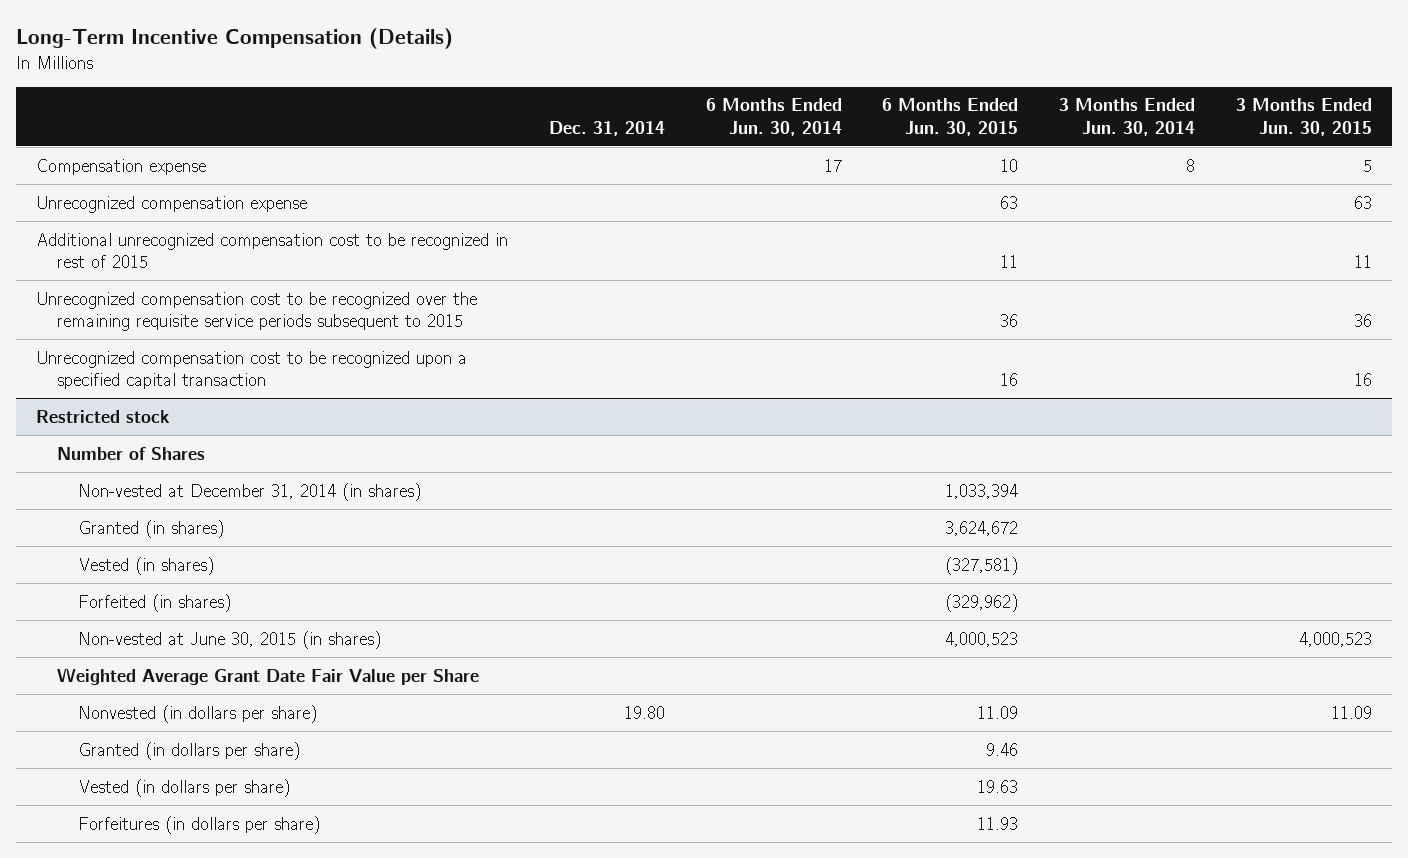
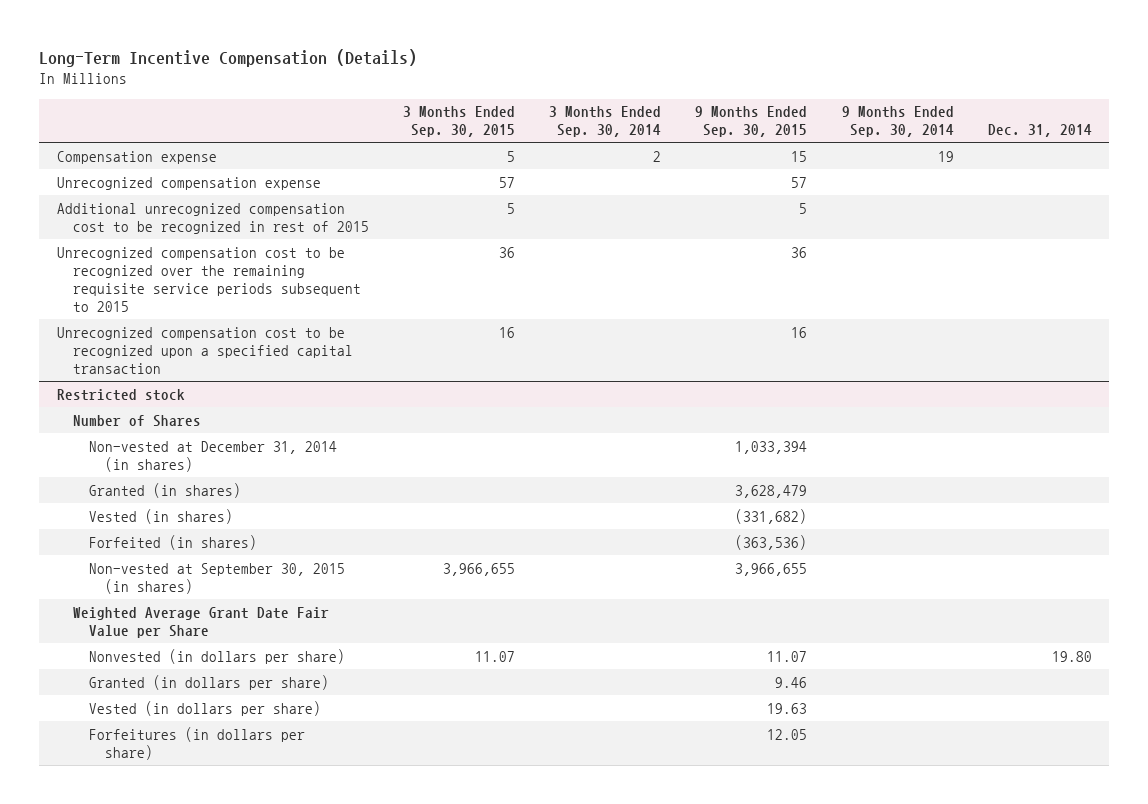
[705,98,842,136] 6 Months Ended Jun. 30, 2014 -> none
[882,98,1019,136] 6 Months Ended Jun. 30, 2015 -> none
[1059,98,1196,136] 3 Months Ended Jun. 30, 2014 -> none
[1236,98,1373,136] 3 Months Ended Jun. 30, 2015 -> none
none -> [402,106,515,138] 3 Months Ended Sep. 30, 2015
none -> [549,106,662,138] 3 Months Ended Sep. 30, 2014
none -> [695,106,808,138] 9 Months Ended Sep. 30, 2015
none -> [841,106,954,138] 9 Months Ended Sep. 30, 2014
[78,630,382,649] Non-vested at June 30, 2015 (in shares) -> [88,562,345,594] Non-vested at September 30, 2015 (in shares)

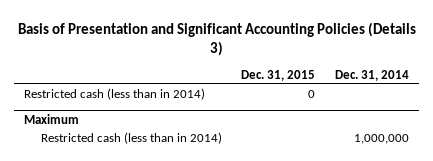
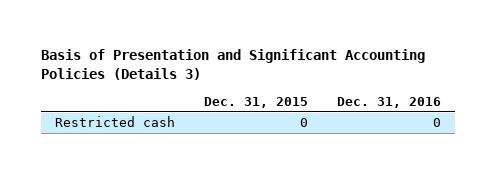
[334,69,409,81] Dec. 31, 2014 -> none
none -> [336,97,441,109] Dec. 31, 2016
[24,113,80,124] Maximum -> none
[40,132,222,145] Restricted cash (less than in 2014) -> none
[24,88,206,101] Restricted cash (less than in 2014) -> [55,116,176,128] Restricted cash

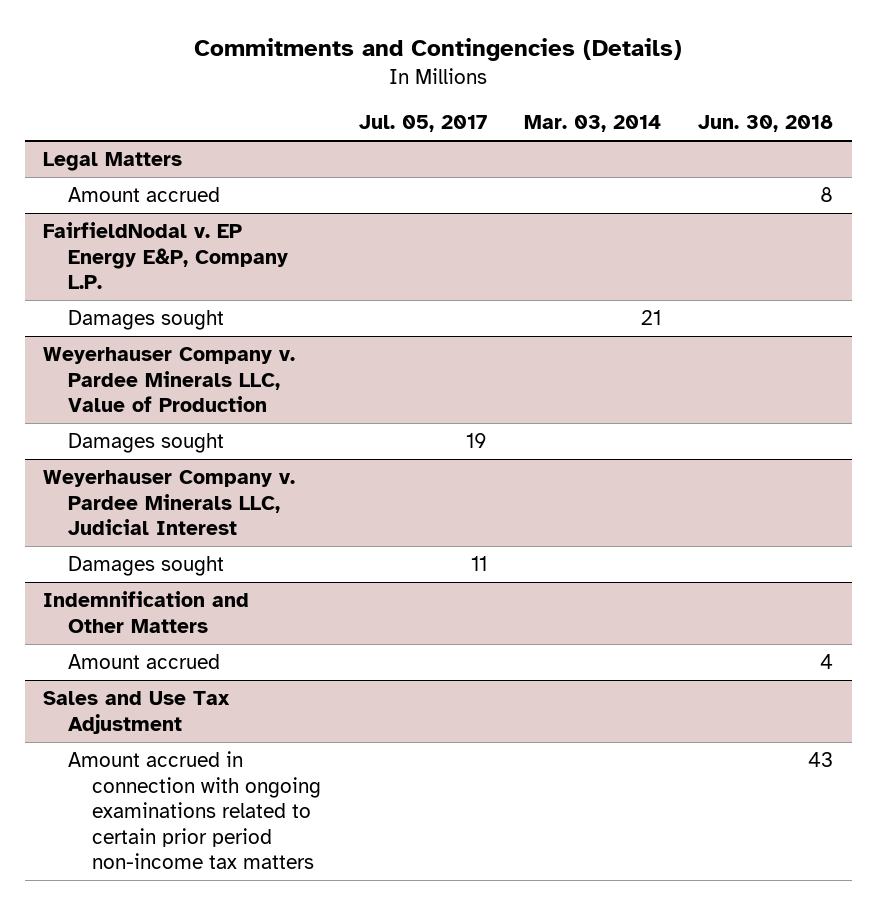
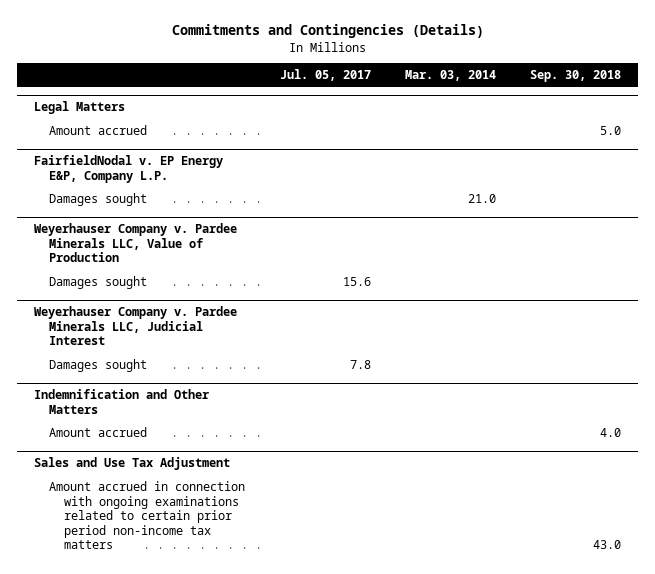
[698,115,834,133] Jun. 30, 2018 -> none
none -> [530,70,622,83] Sep. 30, 2018
[641,309,662,325] 21 -> [467,193,496,203] 21.0
[465,432,487,448] 19 -> [342,276,371,286] 15.6
[470,555,487,571] 11 -> [349,359,371,369] 7.8

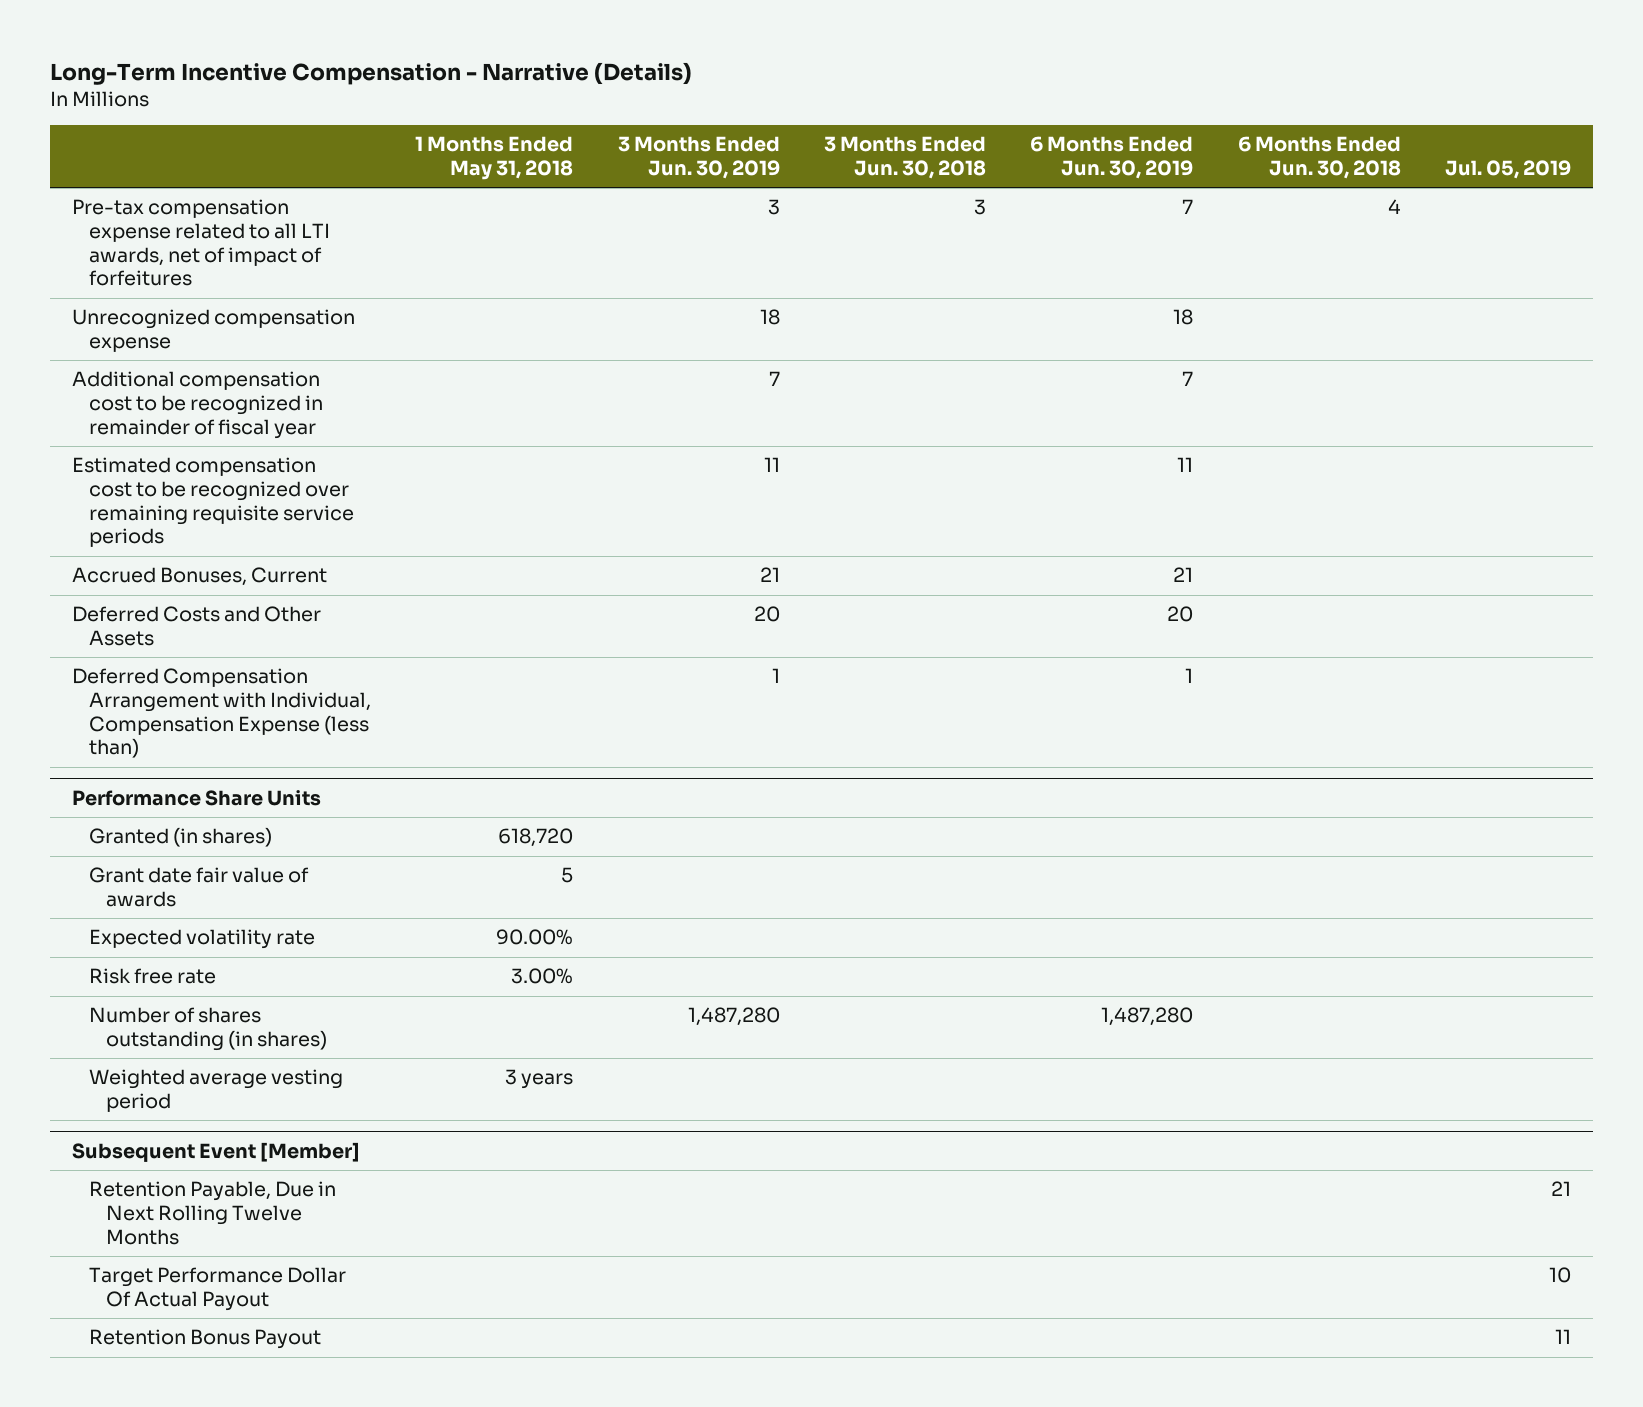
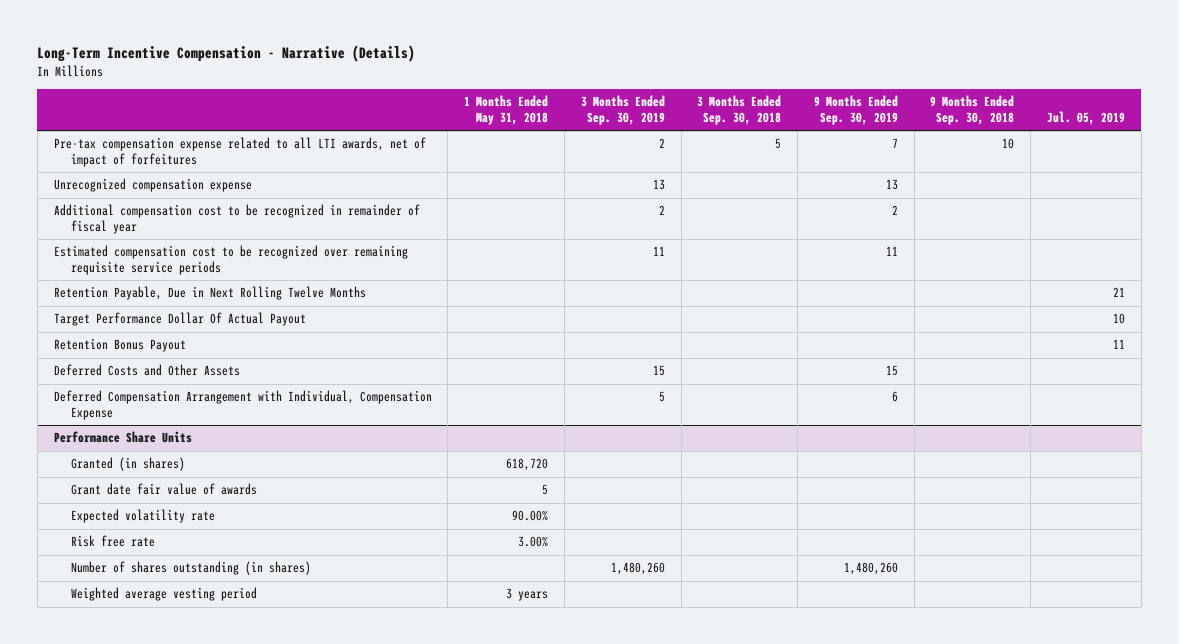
[617,136,780,179] 3 Months Ended Jun. 30, 2019 -> none
[824,136,987,179] 3 Months Ended Jun. 30, 2018 -> none
[1030,136,1194,179] 6 Months Ended Jun. 30, 2019 -> none
[1237,136,1401,179] 6 Months Ended Jun. 30, 2018 -> none
none -> [580,95,665,126] 3 Months Ended Sep. 30, 2019
none -> [697,95,782,126] 3 Months Ended Sep. 30, 2018
none -> [813,95,898,126] 9 Months Ended Sep. 30, 2019
none -> [930,95,1015,126] 9 Months Ended Sep. 30, 2018
[71,567,327,587] Accrued Bonuses, Current -> none
none -> [53,286,366,301] Retention Payable, Due in Next Rolling Twelve Months
none -> [53,312,306,327] Target Performance Dollar Of Actual Payout
none -> [53,338,186,353] Retention Bonus Payout
[71,668,372,759] Deferred Compensation Arrangement with Individual, Compensation Expense (less than) -> [53,390,432,421] Deferred Compensation Arrangement with Individual, Compensation Expense
[71,1142,360,1163] Subsequent Event [Member] -> none
[89,1181,337,1245] Retention Payable, Due in Next Rolling Twelve Months -> none
[89,1267,347,1311] Target Performance Dollar Of Actual Payout -> none
[89,1329,322,1350] Retention Bonus Payout -> none

